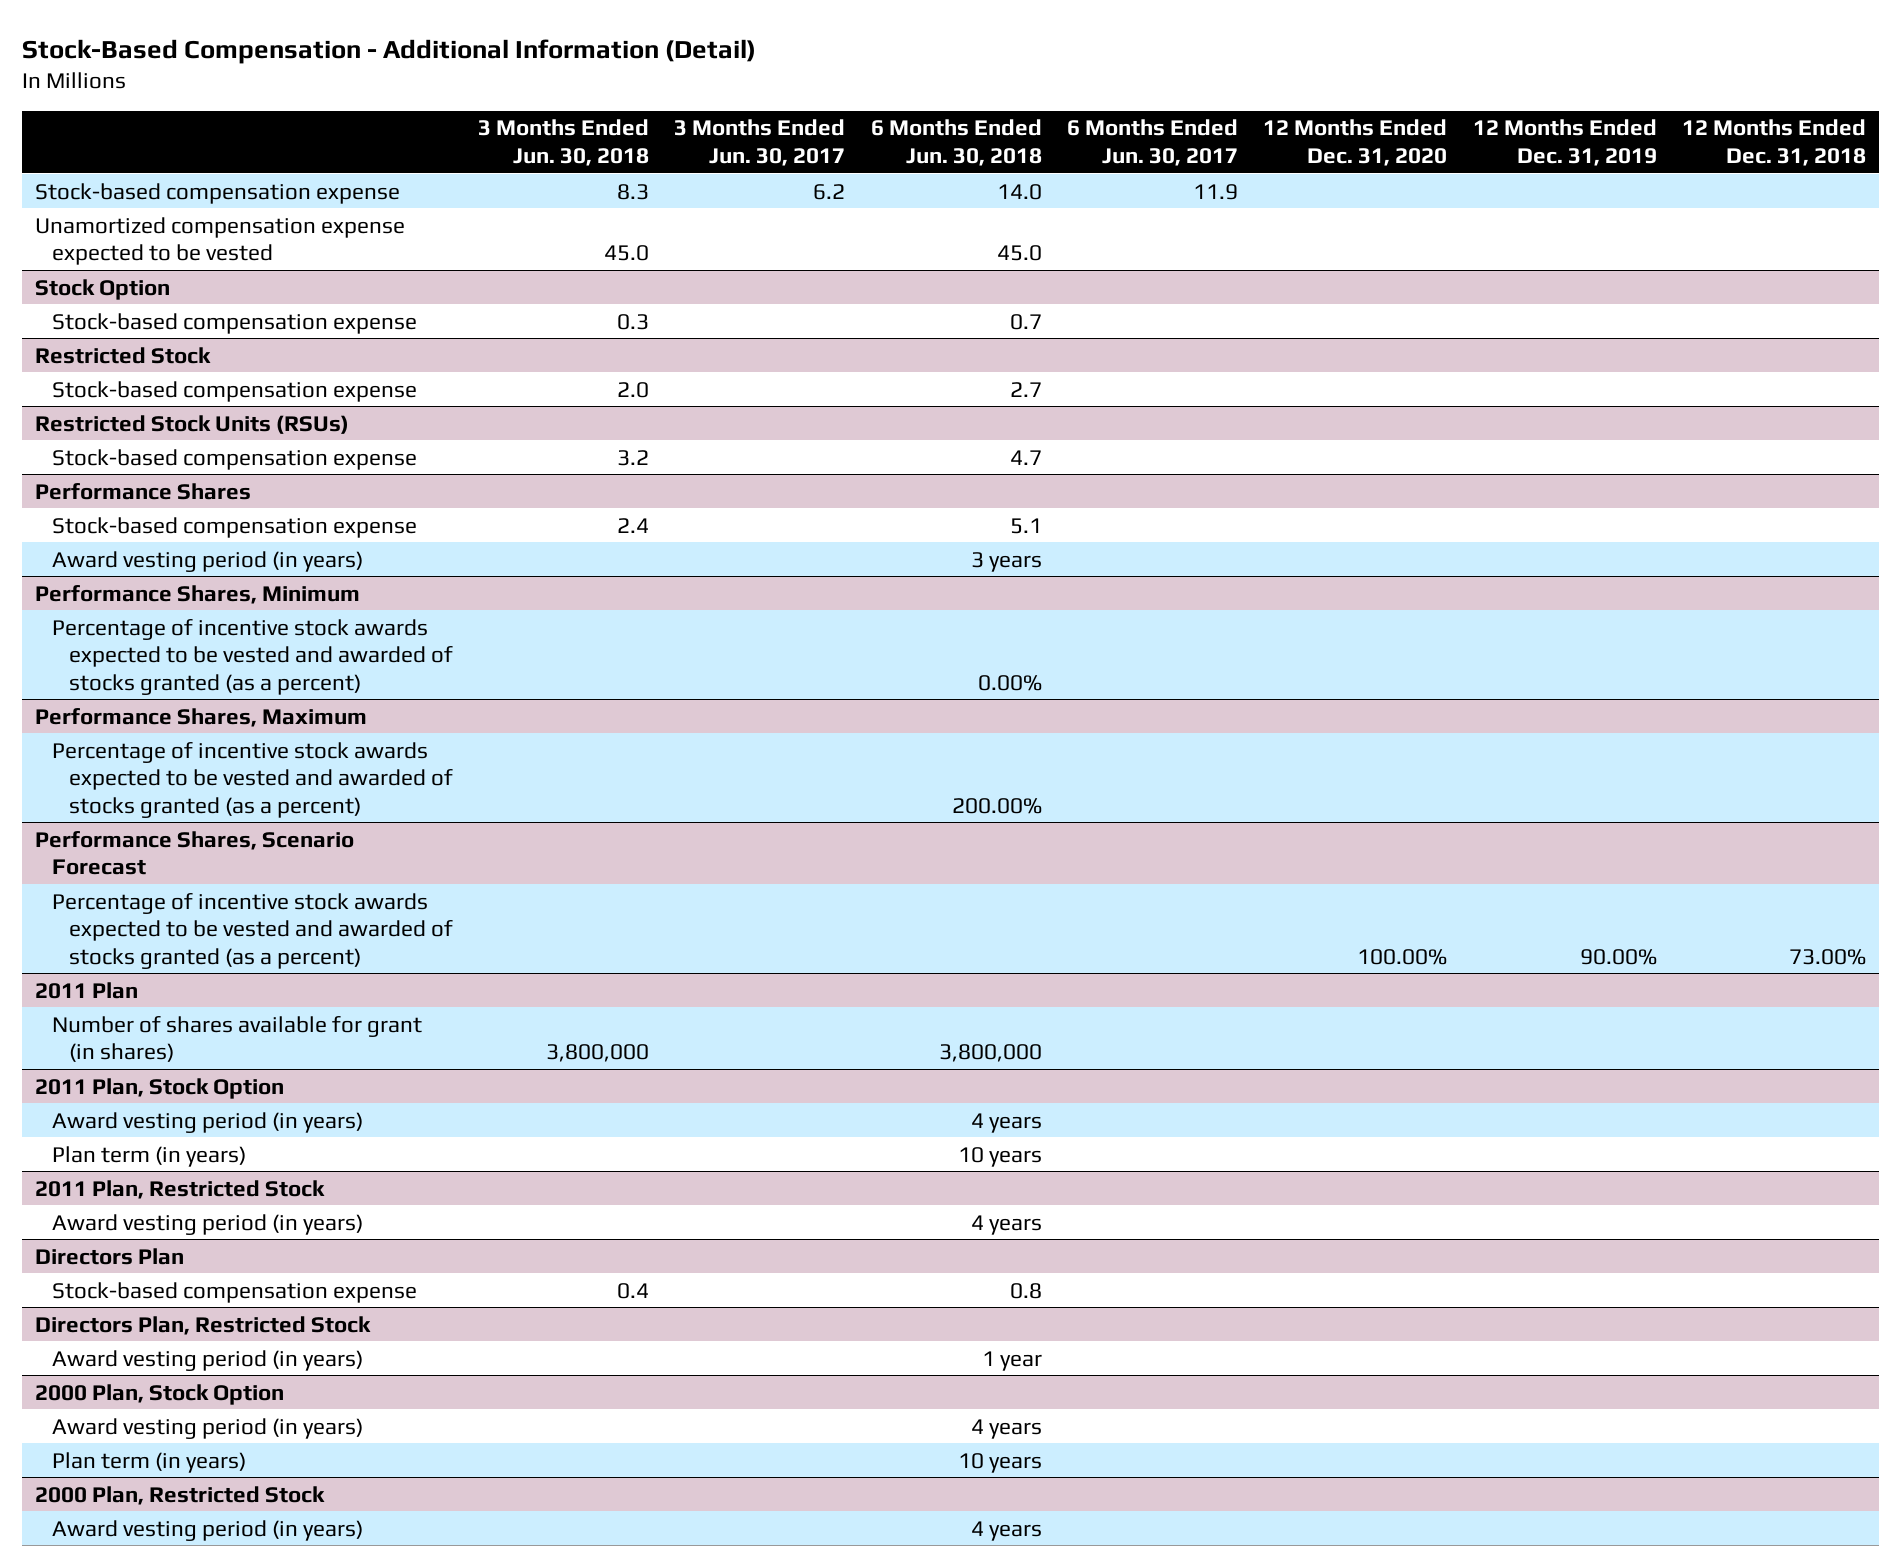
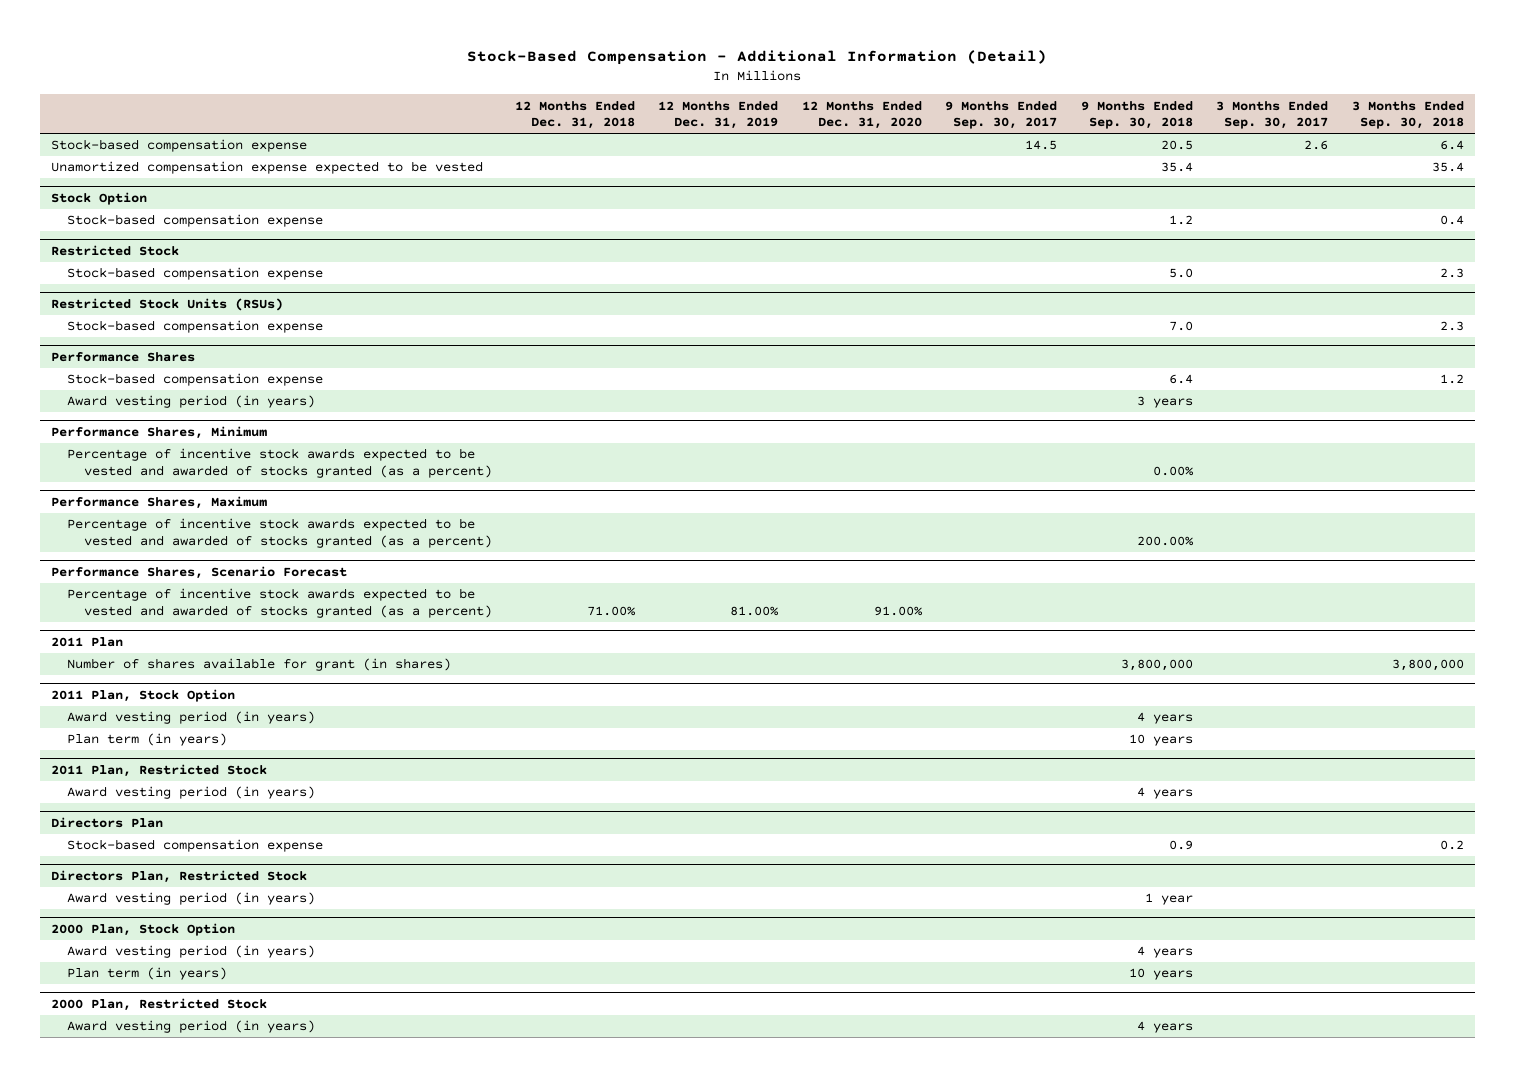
[477,119,649,166] 3 Months Ended Jun. 30, 2018 -> none
[674,119,846,166] 3 Months Ended Jun. 30, 2017 -> none
[870,119,1042,166] 6 Months Ended Jun. 30, 2018 -> none
[1067,119,1239,166] 6 Months Ended Jun. 30, 2017 -> none
none -> [945,100,1058,130] 9 Months Ended Sep. 30, 2017
none -> [1080,100,1193,130] 9 Months Ended Sep. 30, 2018
none -> [1216,100,1329,130] 3 Months Ended Sep. 30, 2017
none -> [1351,100,1464,130] 3 Months Ended Sep. 30, 2018
[1357,948,1448,965] 100.00% -> [873,606,923,617] 91.00%
[1579,948,1657,965] 90.00% -> [730,606,780,617] 81.00%
[1789,948,1867,965] 73.00% -> [587,606,637,617] 71.00%

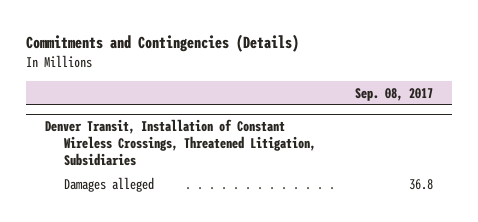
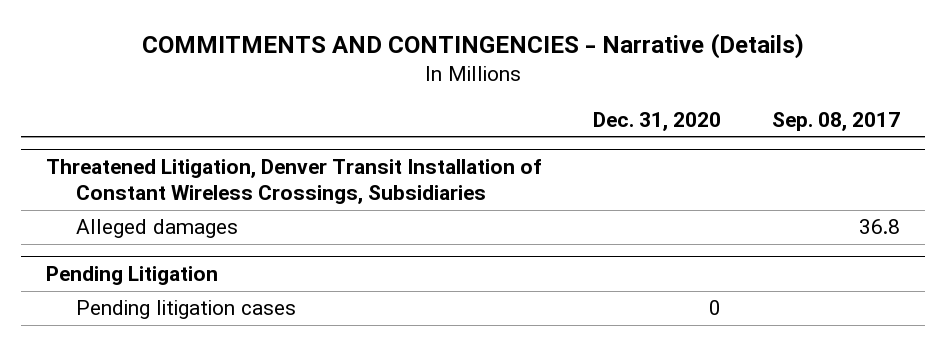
[25,33,299,52] Commitments and Contingencies (Details) -> [142,33,805,60] COMMITMENTS AND CONTINGENCIES - Narrative (Details)
none -> [593,111,722,131] Dec. 31, 2020
[45,119,317,166] Denver Transit, Installation of Constant Wireless Crossings, Threatened Litigation, Subsidiaries -> [46,159,543,205] Threatened Litigation, Denver Transit Installation of Constant Wireless Crossings, Subsidiaries
[64,176,155,192] Damages alleged -> [75,219,238,239] Alleged damages
none -> [46,266,219,286] Pending Litigation
none -> [75,300,296,320] Pending litigation cases

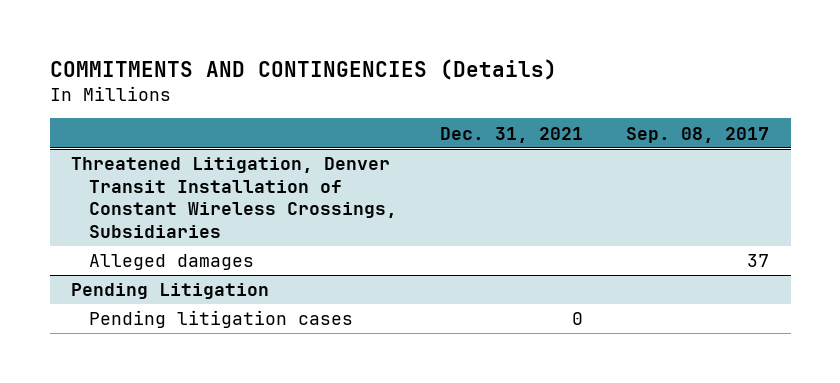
[142,33,805,60] COMMITMENTS AND CONTINGENCIES - Narrative (Details) -> [49,59,557,81] COMMITMENTS AND CONTINGENCIES (Details)
[593,111,722,131] Dec. 31, 2020 -> none
none -> [440,126,584,143] Dec. 31, 2021
[859,219,901,235] 36.8 -> [747,254,770,268] 37

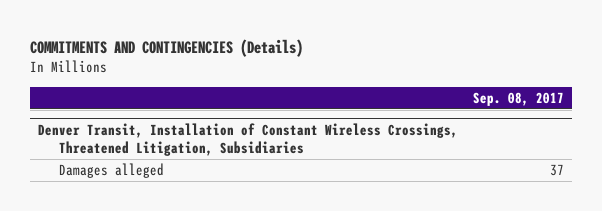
[440,126,584,143] Dec. 31, 2021 -> none
[71,283,270,300] Pending Litigation -> none
[88,310,353,329] Pending litigation cases -> none
[71,157,397,238] Threatened Litigation, Denver Transit Installation of Constant Wireless Crossings, Subsidiaries -> [38,122,459,156] Denver Transit, Installation of Constant Wireless Crossings, Threatened Litigation, Subsidiaries
[88,254,254,271] Alleged damages -> [58,163,164,179] Damages alleged

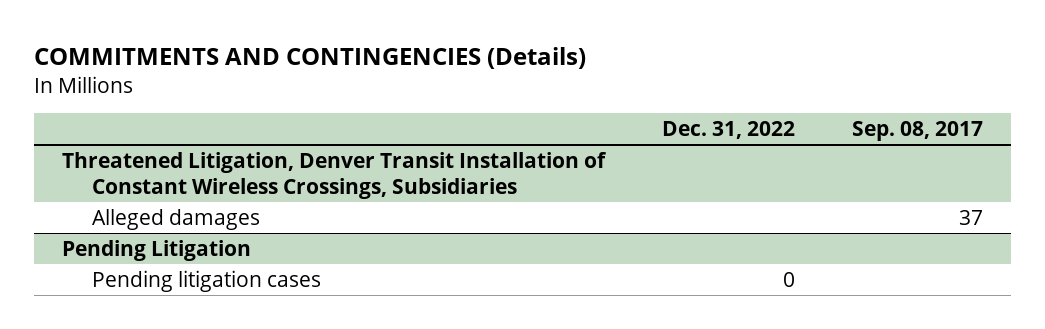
none -> [661,120,795,139] Dec. 31, 2022
[38,122,459,156] Denver Transit, Installation of Constant Wireless Crossings, Threatened Litigation, Subsidiaries -> [62,151,608,199] Threatened Litigation, Denver Transit Installation of Constant Wireless Crossings, Subsidiaries
[58,163,164,179] Damages alleged -> [91,208,260,230] Alleged damages
none -> [62,239,252,261] Pending Litigation
none -> [91,269,321,292] Pending litigation cases

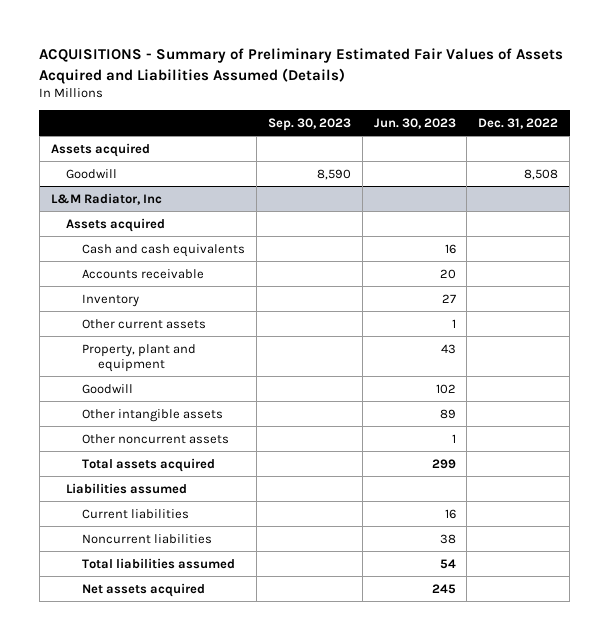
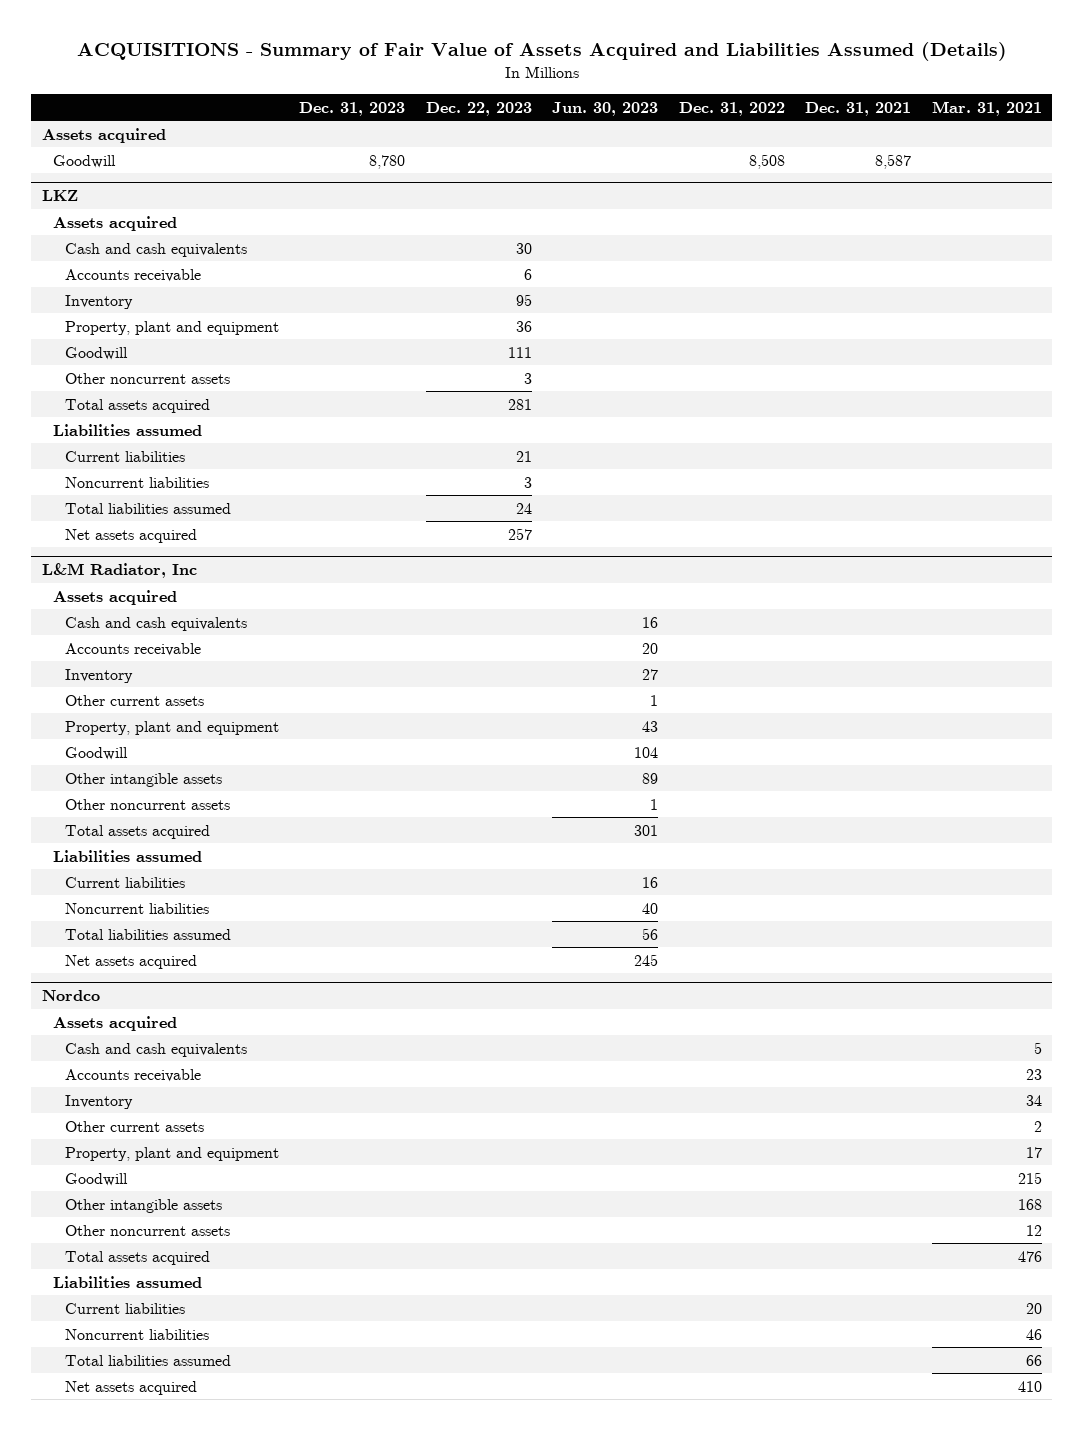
[39,48,564,84] ACQUISITIONS - Summary of Preliminary Estimated Fair Values of Assets Acquired and Liabilities Assumed (Details) -> [76,42,1007,62] ACQUISITIONS - Summary of Fair Value of Assets Acquired and Liabilities Assumed (Details)
[267,117,351,131] Sep. 30, 2023 -> none
none -> [299,101,406,116] Dec. 31, 2023
none -> [425,101,532,116] Dec. 22, 2023
none -> [805,101,912,116] Dec. 31, 2021
none -> [931,100,1042,116] Mar. 31, 2021
none -> [41,190,78,202] LKZ
none -> [53,215,178,231] Assets acquired
none -> [64,242,247,257] Cash and cash equivalents
none -> [64,268,201,282] Accounts receivable
none -> [64,294,133,309] Inventory
none -> [64,320,279,335] Property, plant and equipment
none -> [64,346,128,360] Goodwill
none -> [64,372,230,384] Other noncurrent assets
none -> [64,398,210,413] Total assets acquired
none -> [53,423,203,436] Liabilities assumed
none -> [64,450,185,462] Current liabilities
none -> [64,476,209,488] Noncurrent liabilities
none -> [64,502,231,514] Total liabilities assumed
none -> [64,528,197,543] Net assets acquired
[435,383,456,394] 102 -> [634,746,659,758] 104
[431,458,456,469] 299 -> [634,824,659,836] 301
[439,533,456,544] 38 -> [642,902,659,914] 40
[439,558,456,569] 54 -> [642,927,659,940] 56
none -> [41,990,100,1002] Nordco
none -> [53,1015,178,1031] Assets acquired
none -> [64,1042,247,1057] Cash and cash equivalents
none -> [64,1068,201,1082] Accounts receivable
none -> [64,1094,133,1109] Inventory
none -> [64,1120,204,1132] Other current assets
none -> [64,1146,279,1161] Property, plant and equipment
none -> [64,1172,128,1186] Goodwill
none -> [64,1198,222,1213] Other intangible assets
none -> [64,1224,230,1236] Other noncurrent assets
none -> [64,1250,210,1265] Total assets acquired
none -> [53,1275,203,1288] Liabilities assumed
none -> [64,1302,185,1314] Current liabilities
none -> [64,1328,209,1340] Noncurrent liabilities
none -> [64,1354,231,1366] Total liabilities assumed
none -> [64,1380,197,1395] Net assets acquired

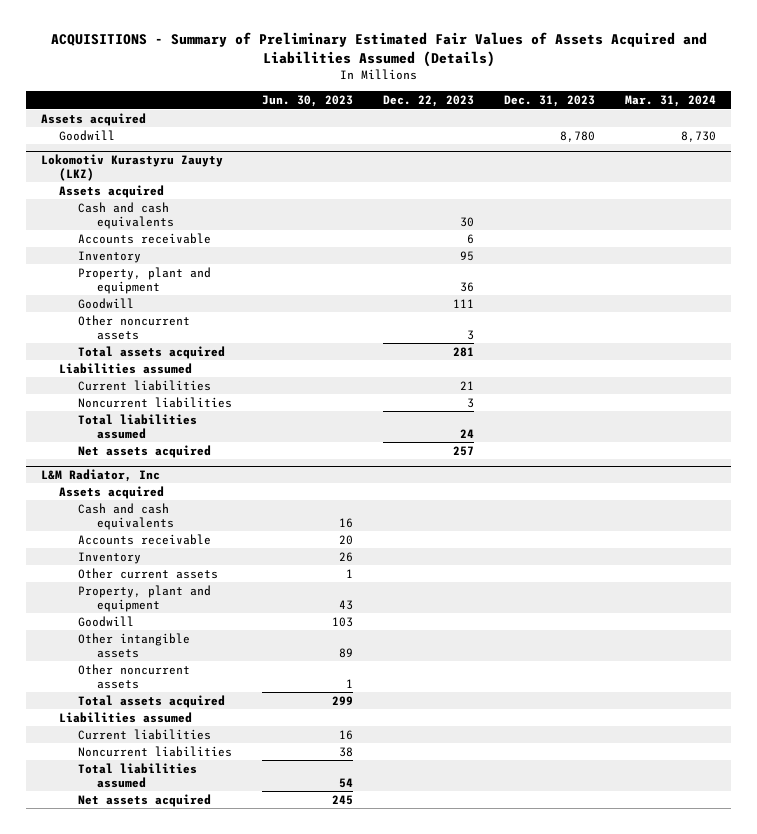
[76,42,1007,62] ACQUISITIONS - Summary of Fair Value of Assets Acquired and Liabilities Assumed (Details) -> [50,32,707,68] ACQUISITIONS - Summary of Preliminary Estimated Fair Values of Assets Acquired and Liabilities Assumed (Details)
[678,101,785,116] Dec. 31, 2022 -> none
[805,101,912,116] Dec. 31, 2021 -> none
[931,100,1042,116] Mar. 31, 2021 -> none
none -> [625,95,717,108] Mar. 31, 2024
[41,190,78,202] LKZ -> [40,153,223,182] Lokomotiv Kurastyru Zauyty (LKZ)
[642,668,659,680] 27 -> [339,551,354,562] 26
[634,746,659,758] 104 -> [332,616,354,627] 103
[634,824,659,836] 301 -> [332,695,354,705] 299
[642,902,659,914] 40 -> [339,746,354,757] 38
[642,927,659,940] 56 -> [339,777,354,788] 54
[41,990,100,1002] Nordco -> none
[53,1015,178,1031] Assets acquired -> none
[64,1042,247,1057] Cash and cash equivalents -> none
[64,1068,201,1082] Accounts receivable -> none
[64,1094,133,1109] Inventory -> none
[64,1120,204,1132] Other current assets -> none
[64,1146,279,1161] Property, plant and equipment -> none
[64,1172,128,1186] Goodwill -> none
[64,1198,222,1213] Other intangible assets -> none
[64,1224,230,1236] Other noncurrent assets -> none
[64,1250,210,1265] Total assets acquired -> none
[53,1275,203,1288] Liabilities assumed -> none
[64,1302,185,1314] Current liabilities -> none
[64,1328,209,1340] Noncurrent liabilities -> none
[64,1354,231,1366] Total liabilities assumed -> none
[64,1380,197,1395] Net assets acquired -> none

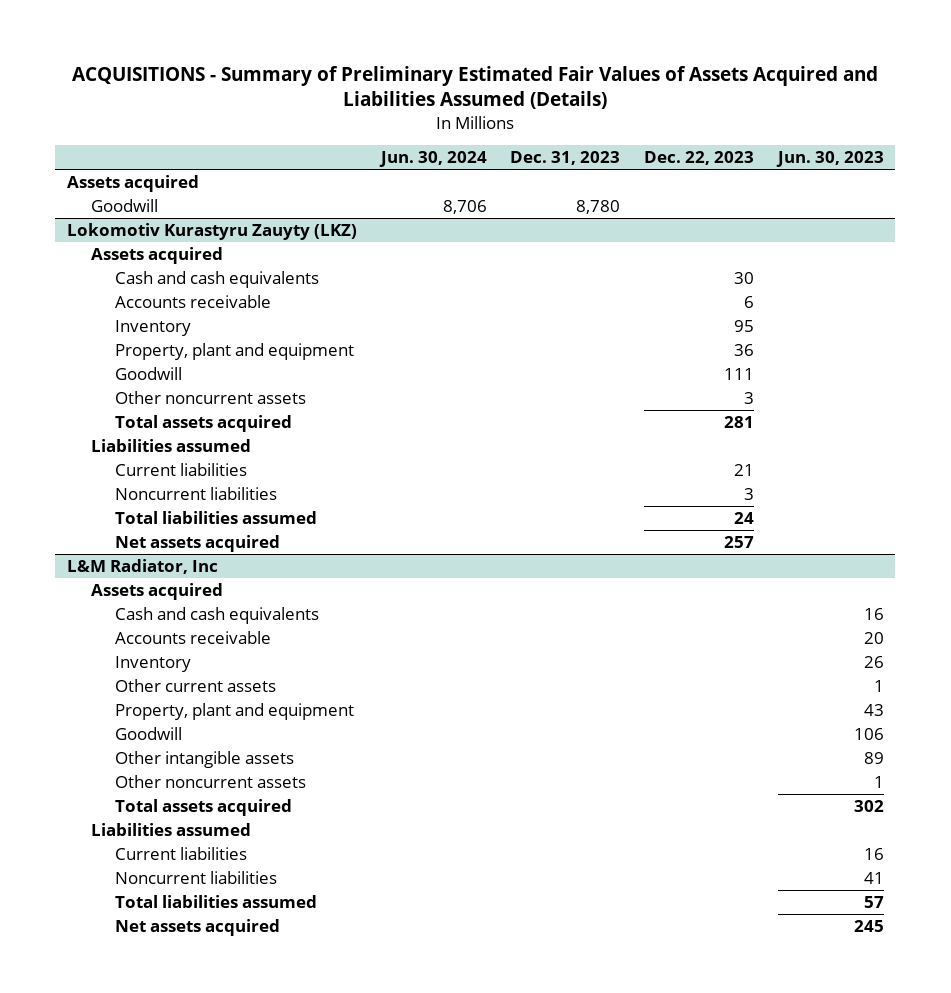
[625,95,717,108] Mar. 31, 2024 -> none
none -> [378,151,487,168] Jun. 30, 2024
[332,616,354,627] 103 -> [853,727,884,740] 106
[332,695,354,705] 299 -> [853,799,884,812] 302
[339,746,354,757] 38 -> [863,871,884,884] 41
[339,777,354,788] 54 -> [863,895,884,908] 57

